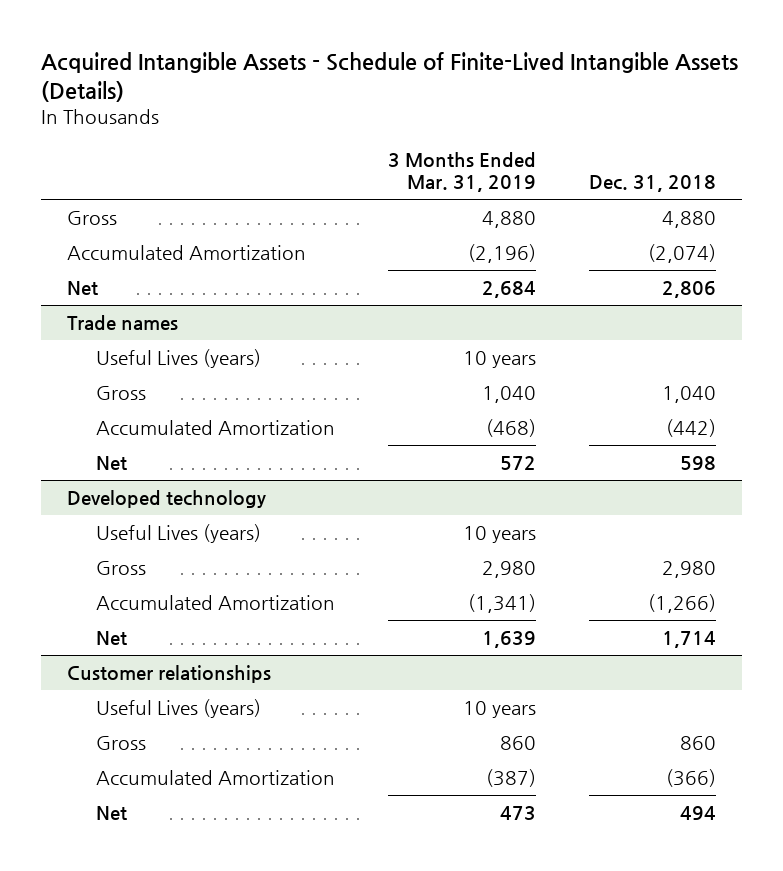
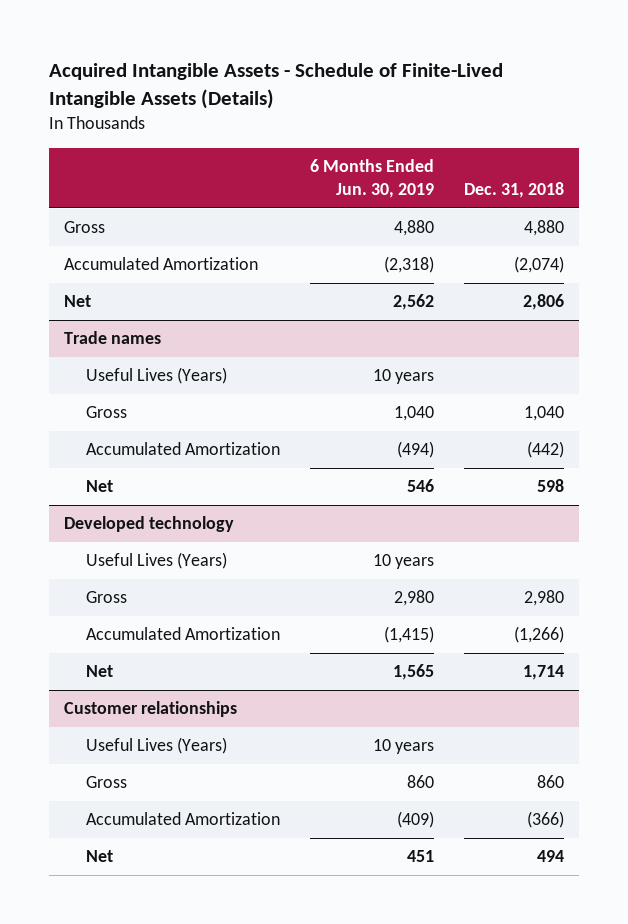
[387,151,536,193] 3 Months Ended Mar. 31, 2019 -> none
none -> [310,158,435,199] 6 Months Ended Jun. 30, 2019
[95,349,261,369] Useful Lives (years) -> [86,367,228,385] Useful Lives (Years)
[95,524,261,544] Useful Lives (years) -> [86,552,228,570] Useful Lives (Years)
[95,699,261,719] Useful Lives (years) -> [86,737,228,755] Useful Lives (Years)

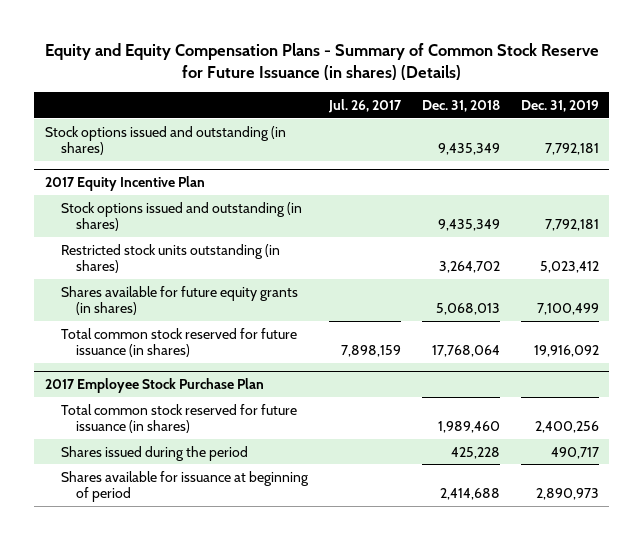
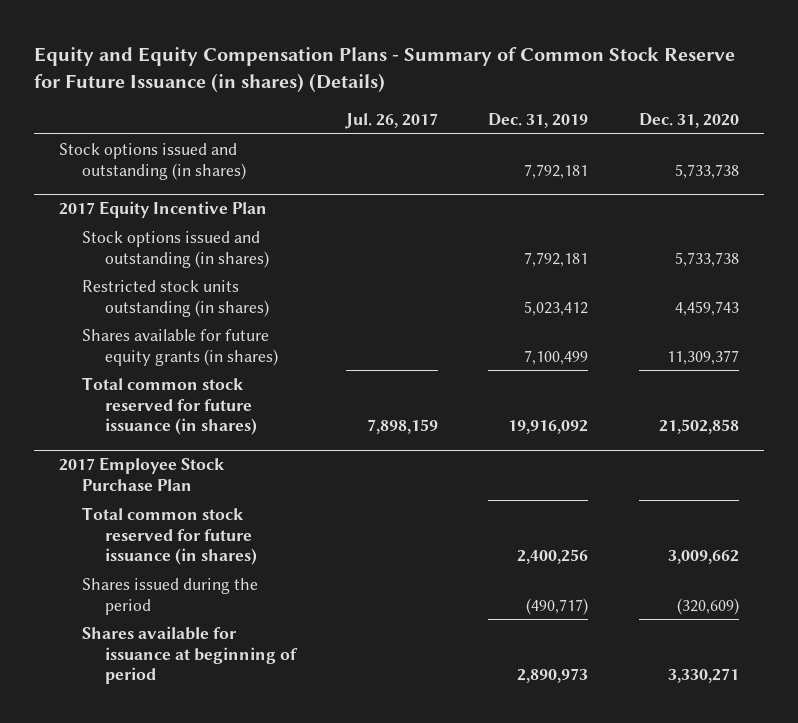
[421,100,500,113] Dec. 31, 2018 -> none
none -> [638,113,739,129] Dec. 31, 2020
[550,446,599,459] 490,717 -> [526,597,589,615] (490,717)

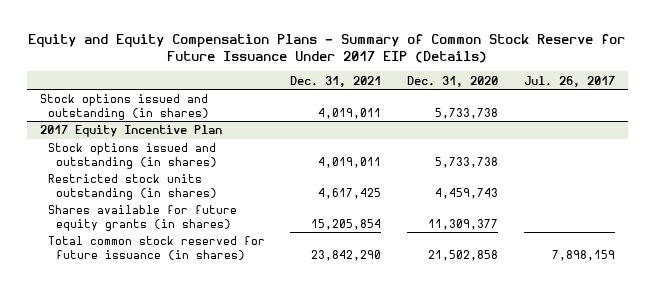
[34,46,736,93] Equity and Equity Compensation Plans - Summary of Common Stock Reserve for Future Issuance (in shares) (Details) -> [28,33,626,63] Equity and Equity Compensation Plans - Summary of Common Stock Reserve for Future Issuance Under 2017 EIP (Details)
[488,113,589,129] Dec. 31, 2019 -> none
none -> [290,75,382,87] Dec. 31, 2021
[59,457,226,491] 2017 Employee Stock Purchase Plan -> none
[81,506,257,566] Total common stock reserved for future issuance (in shares) -> none
[81,577,258,615] Shares issued during the period -> none
[81,625,298,685] Shares available for issuance at beginning of period -> none

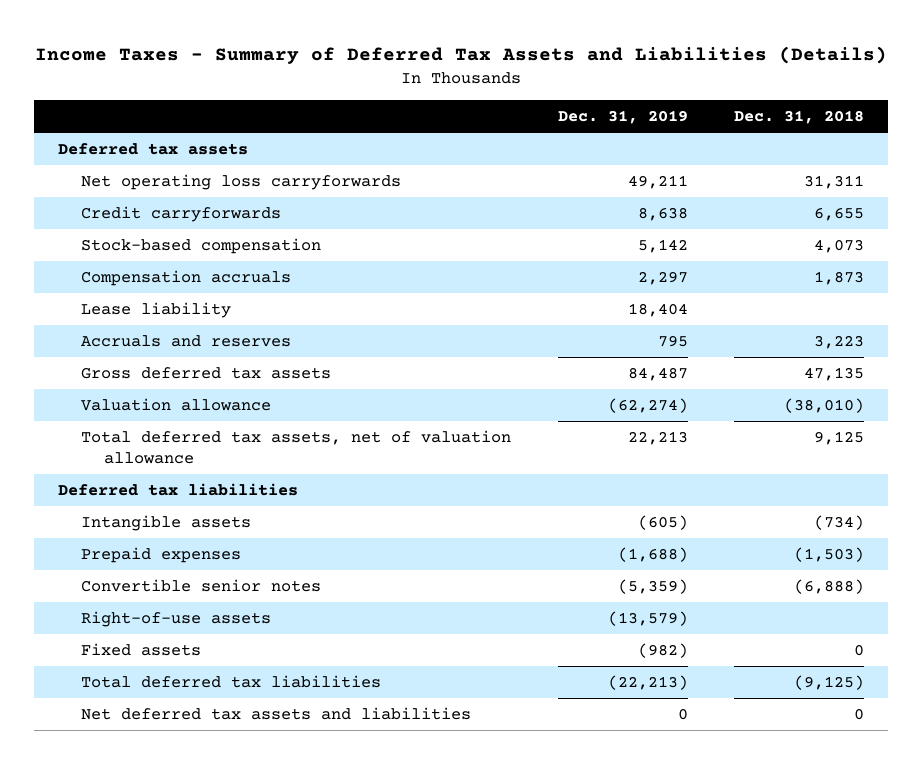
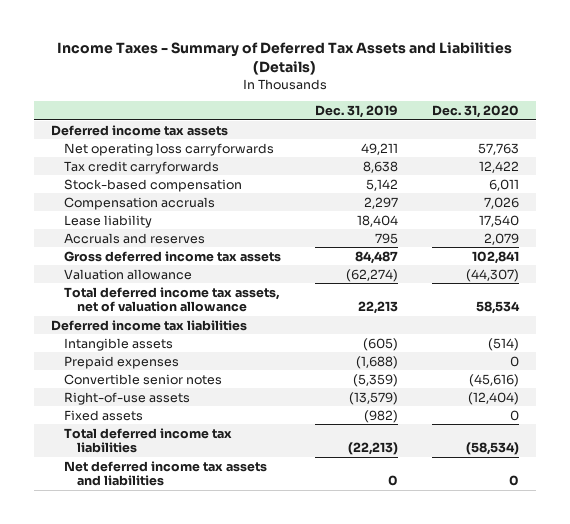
[734,110,865,125] Dec. 31, 2018 -> none
none -> [431,104,519,118] Dec. 31, 2020
[57,143,248,156] Deferred tax assets -> [50,124,228,136] Deferred income tax assets
[80,206,281,223] Credit carryforwards -> [63,160,219,174] Tax credit carryforwards
[80,367,331,380] Gross deferred tax assets -> [63,250,281,262] Gross deferred income tax assets
[80,430,511,464] Total deferred tax assets, net of valuation allowance -> [63,286,280,313] Total deferred income tax assets, net of valuation allowance
[57,483,298,497] Deferred tax liabilities -> [50,319,247,331] Deferred income tax liabilities
[80,675,381,689] Total deferred tax liabilities -> [63,427,232,454] Total deferred income tax liabilities
[80,707,471,721] Net deferred tax assets and liabilities -> [63,460,267,487] Net deferred income tax assets and liabilities

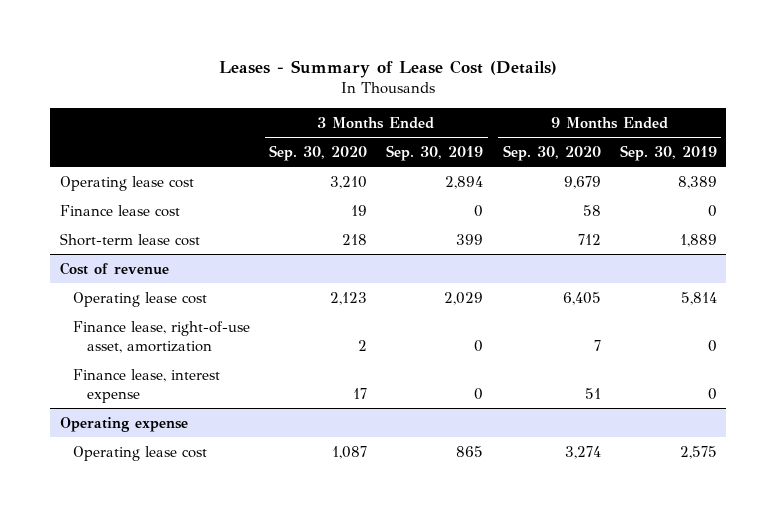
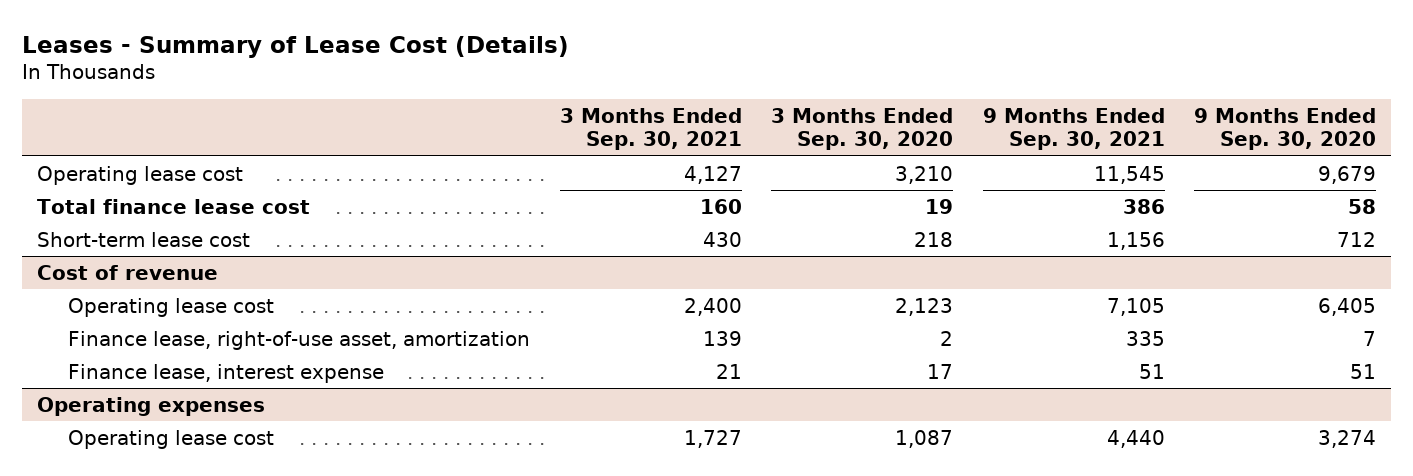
[386,144,484,161] Sep. 30, 2019 -> none
[619,144,717,161] Sep. 30, 2019 -> none
none -> [559,107,742,151] 3 Months Ended Sep. 30, 2021
none -> [982,107,1165,151] 9 Months Ended Sep. 30, 2021
[59,204,180,217] Finance lease cost -> [37,198,311,214] Total finance lease cost
[59,416,188,432] Operating expense -> [37,396,266,416] Operating expenses

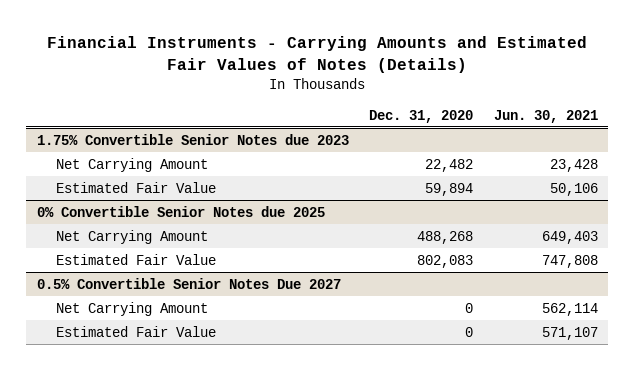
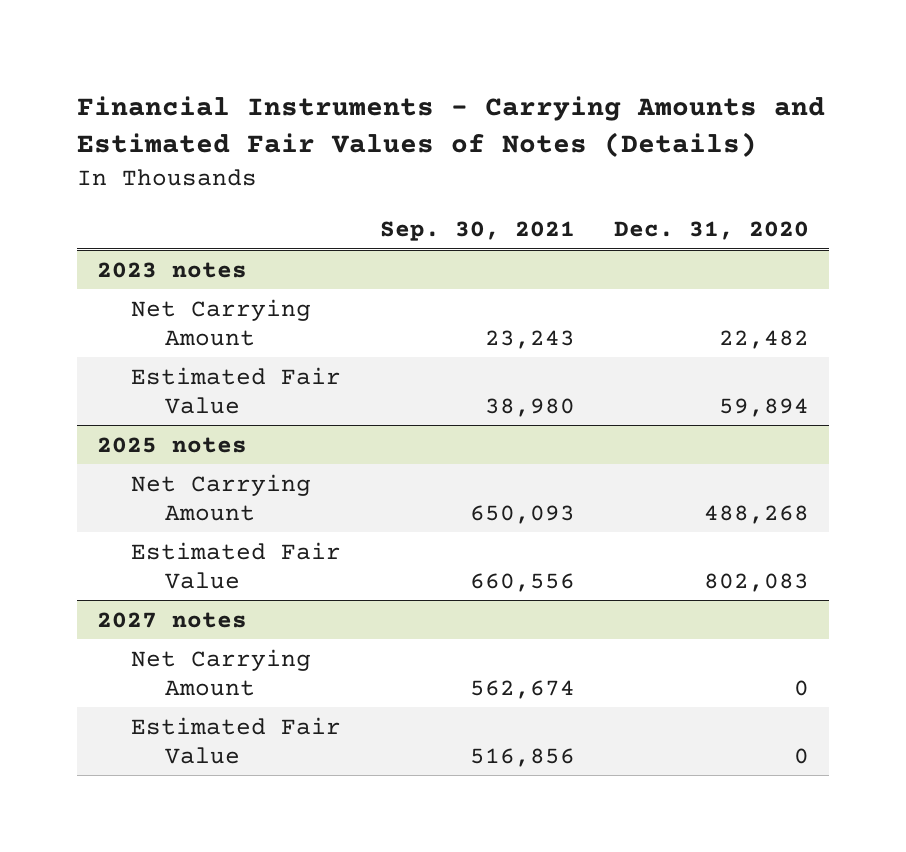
[493,109,598,123] Jun. 30, 2021 -> none
none -> [380,221,576,242] Sep. 30, 2021
[36,133,349,145] 1.75% Convertible Senior Notes due 2023 -> [96,261,247,278] 2023 notes
[36,205,325,217] 0% Convertible Senior Notes due 2025 -> [96,436,247,453] 2025 notes
[36,277,341,289] 0.5% Convertible Senior Notes Due 2027 -> [96,611,247,628] 2027 notes

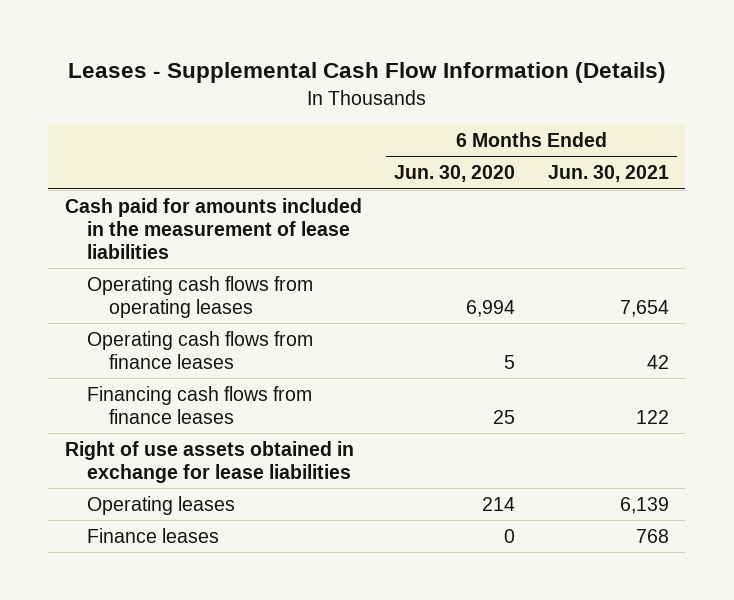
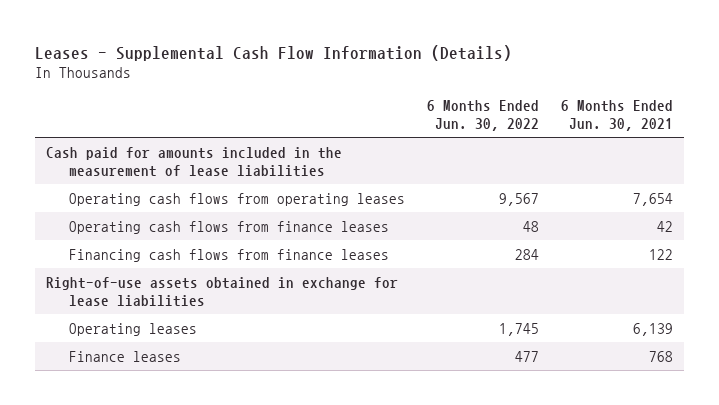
[394,165,516,183] Jun. 30, 2020 -> none
none -> [426,100,539,132] 6 Months Ended Jun. 30, 2022
[64,440,354,483] Right of use assets obtained in exchange for lease liabilities -> [46,276,399,307] Right-of-use assets obtained in exchange for lease liabilities

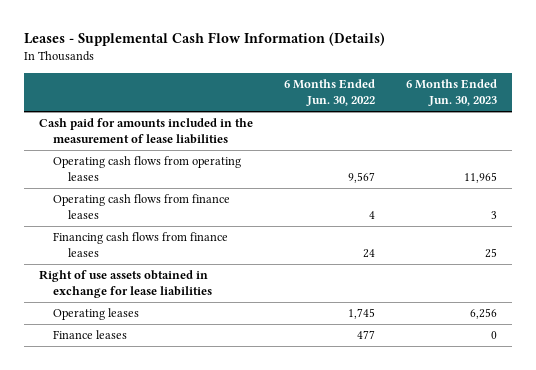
[560,100,673,132] 6 Months Ended Jun. 30, 2021 -> none
none -> [405,78,497,107] 6 Months Ended Jun. 30, 2023
[522,220,539,232] 48 -> [368,211,375,220] 4
[514,248,539,260] 284 -> [362,249,375,259] 24
[46,276,399,307] Right-of-use assets obtained in exchange for lease liabilities -> [39,270,213,299] Right of use assets obtained in exchange for lease liabilities

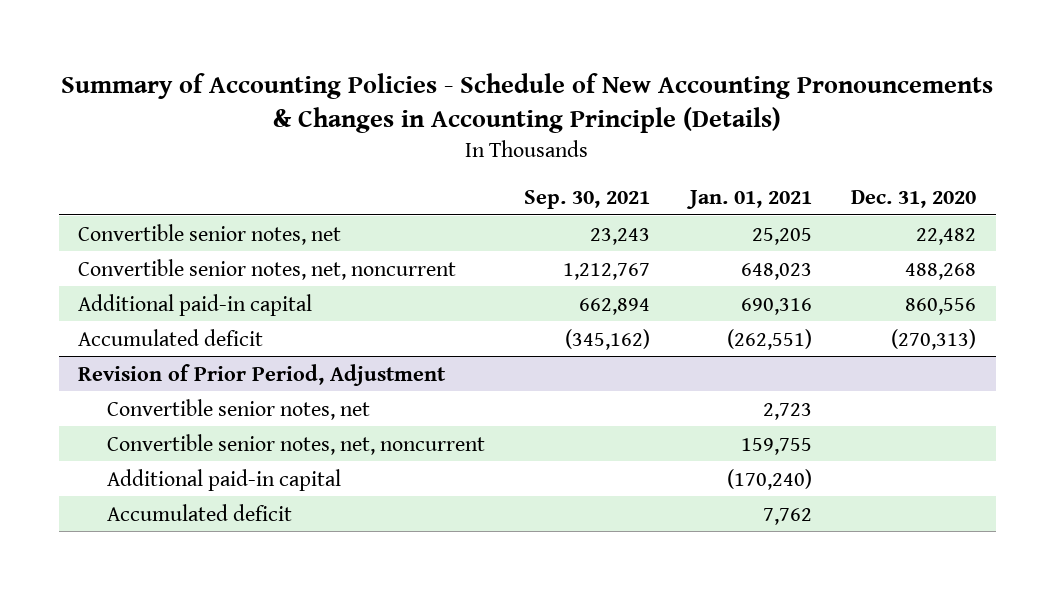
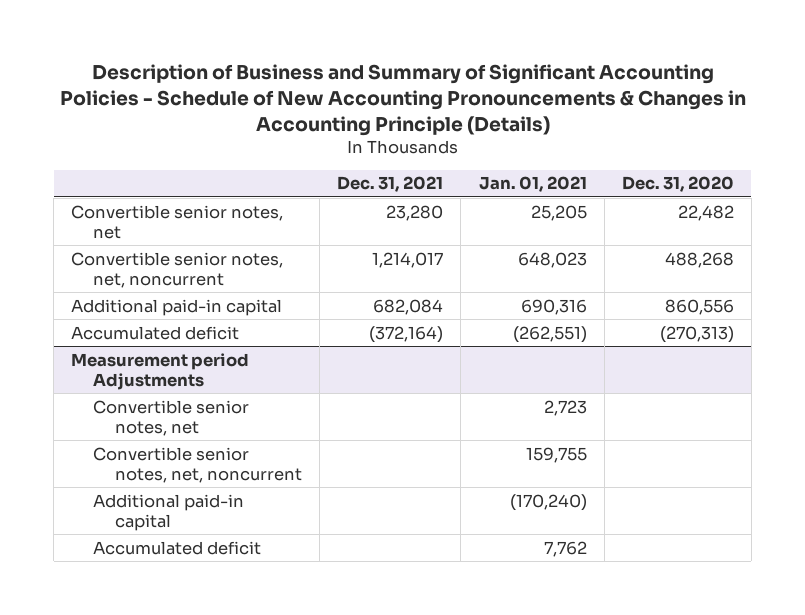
[61,72,994,134] Summary of Accounting Policies - Schedule of New Accounting Pronouncements & Changes in Accounting Principle (Details) -> [59,64,746,136] Description of Business and Summary of Significant Accounting Policies - Schedule of New Accounting Pronouncements & Changes in Accounting Principle (Details)
[524,189,651,209] Sep. 30, 2021 -> none
none -> [337,176,444,193] Dec. 31, 2021
[78,363,447,386] Revision of Prior Period, Adjustment -> [71,352,250,390] Measurement period Adjustments

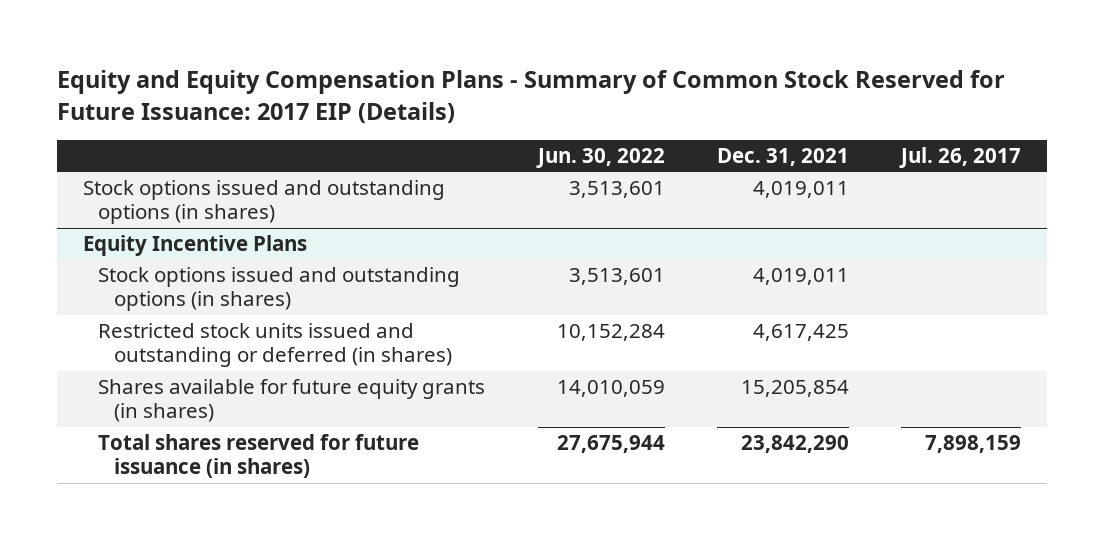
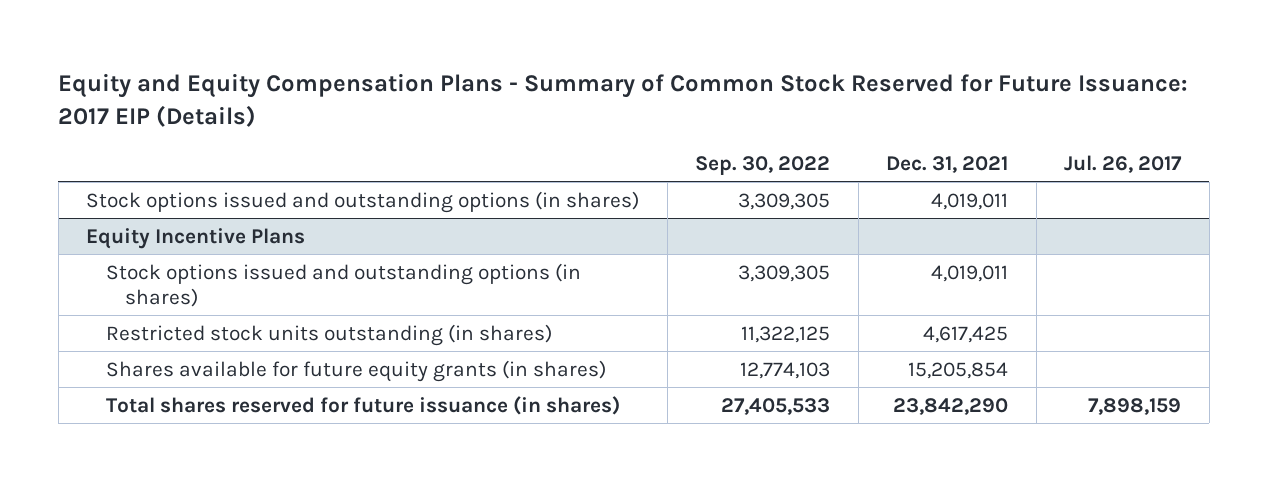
[535,148,665,169] Jun. 30, 2022 -> none
none -> [695,155,831,175] Sep. 30, 2022
[98,322,453,368] Restricted stock units issued and outstanding or deferred (in shares) -> [105,323,552,346] Restricted stock units outstanding (in shares)

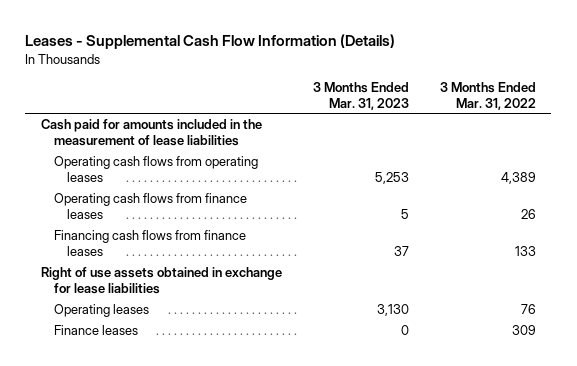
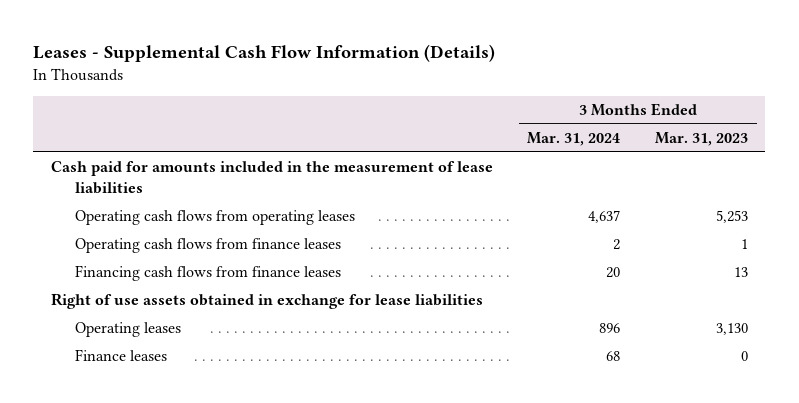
[439,81,536,110] 3 Months Ended Mar. 31, 2022 -> none
none -> [527,132,621,147] Mar. 31, 2024
[400,208,409,219] 5 -> [740,239,748,250] 1
[393,245,409,256] 37 -> [733,267,748,278] 13

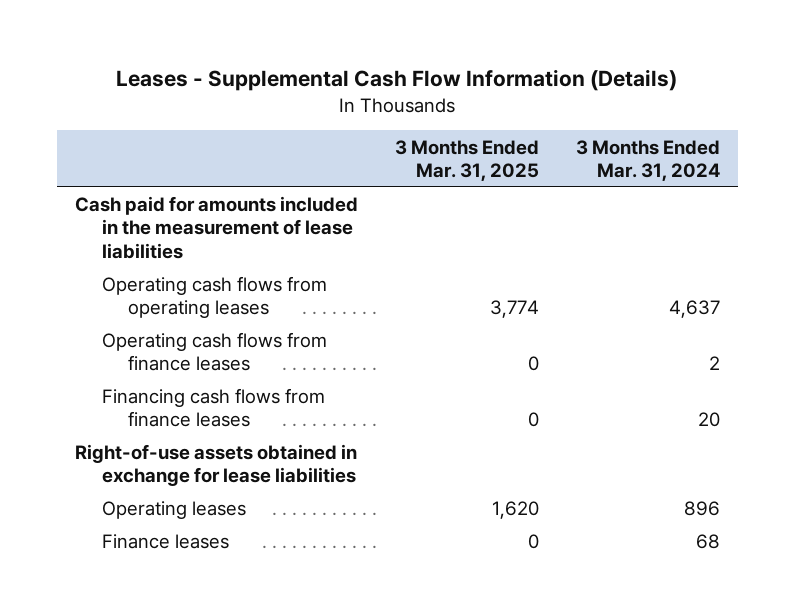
[654,132,748,147] Mar. 31, 2023 -> none
none -> [394,139,539,181] 3 Months Ended Mar. 31, 2025
[50,293,483,310] Right of use assets obtained in exchange for lease liabilities -> [75,444,358,487] Right-of-use assets obtained in exchange for lease liabilities

